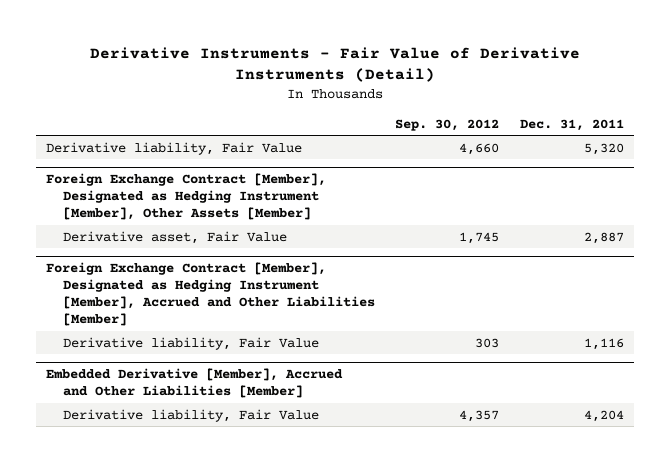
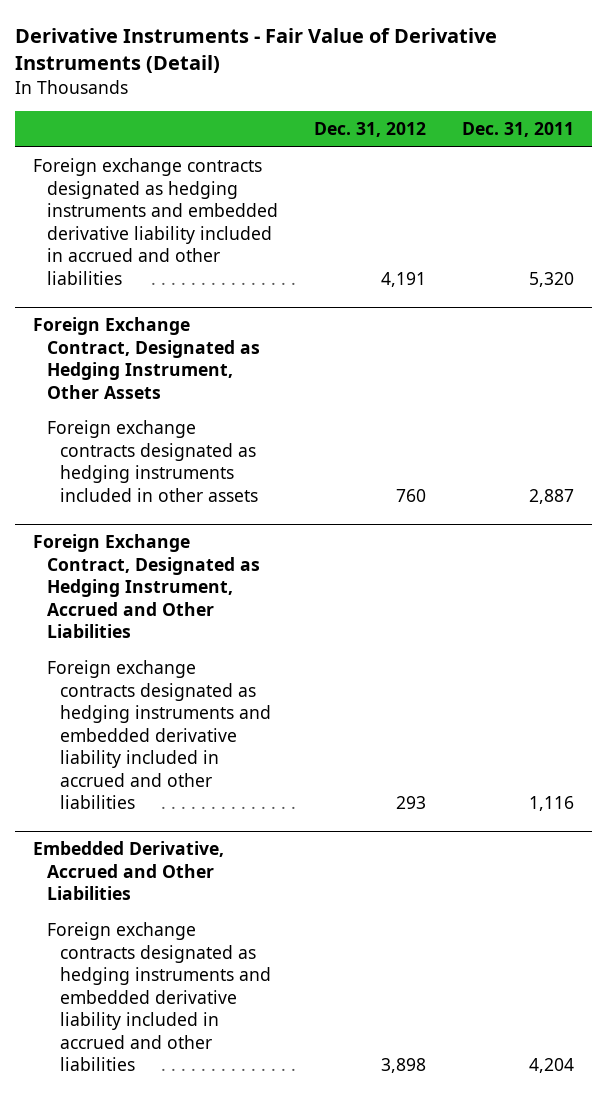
[395,118,500,131] Sep. 30, 2012 -> none
none -> [313,122,426,138] Dec. 31, 2012
[46,141,303,155] Derivative liability, Fair Value -> [33,158,278,285] Foreign exchange contracts designated as hedging instruments and embedded derivative liability included in accrued and other liabilities
[46,173,327,221] Foreign Exchange Contract [Member], Designated as Hedging Instrument [Member], Other Assets [Member] -> [33,317,260,399] Foreign Exchange Contract, Designated as Hedging Instrument, Other Assets
[63,230,288,244] Derivative asset, Fair Value -> [46,420,259,502] Foreign exchange contracts designated as hedging instruments included in other assets
[46,262,376,327] Foreign Exchange Contract [Member], Designated as Hedging Instrument [Member], Accrued and Other Liabilities [Member] -> [33,534,260,639] Foreign Exchange Contract, Designated as Hedging Instrument, Accrued and Other Liabilities
[63,336,320,350] Derivative liability, Fair Value -> [46,660,272,810] Foreign exchange contracts designated as hedging instruments and embedded derivative liability included in accrued and other liabilities
[46,368,344,399] Embedded Derivative [Member], Accrued and Other Liabilities [Member] -> [33,841,225,901] Embedded Derivative, Accrued and Other Liabilities
[63,408,320,422] Derivative liability, Fair Value -> [46,922,272,1072] Foreign exchange contracts designated as hedging instruments and embedded derivative liability included in accrued and other liabilities

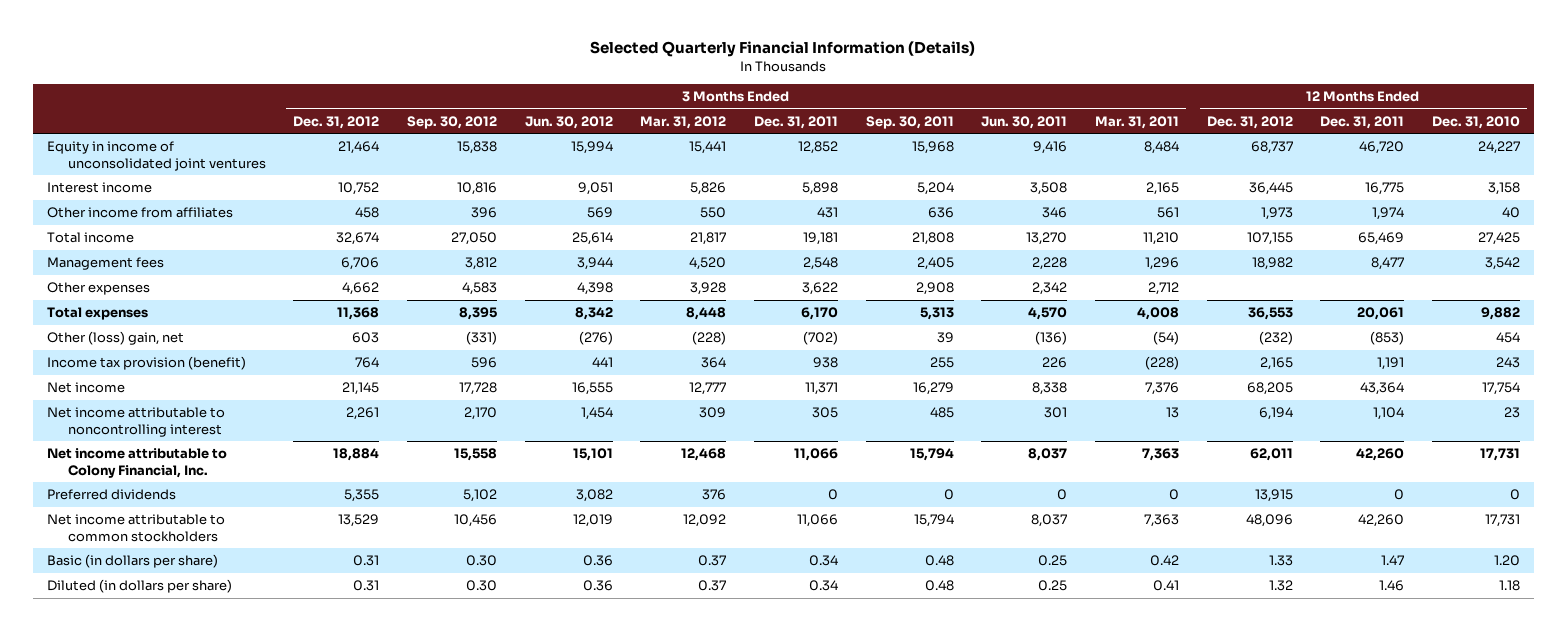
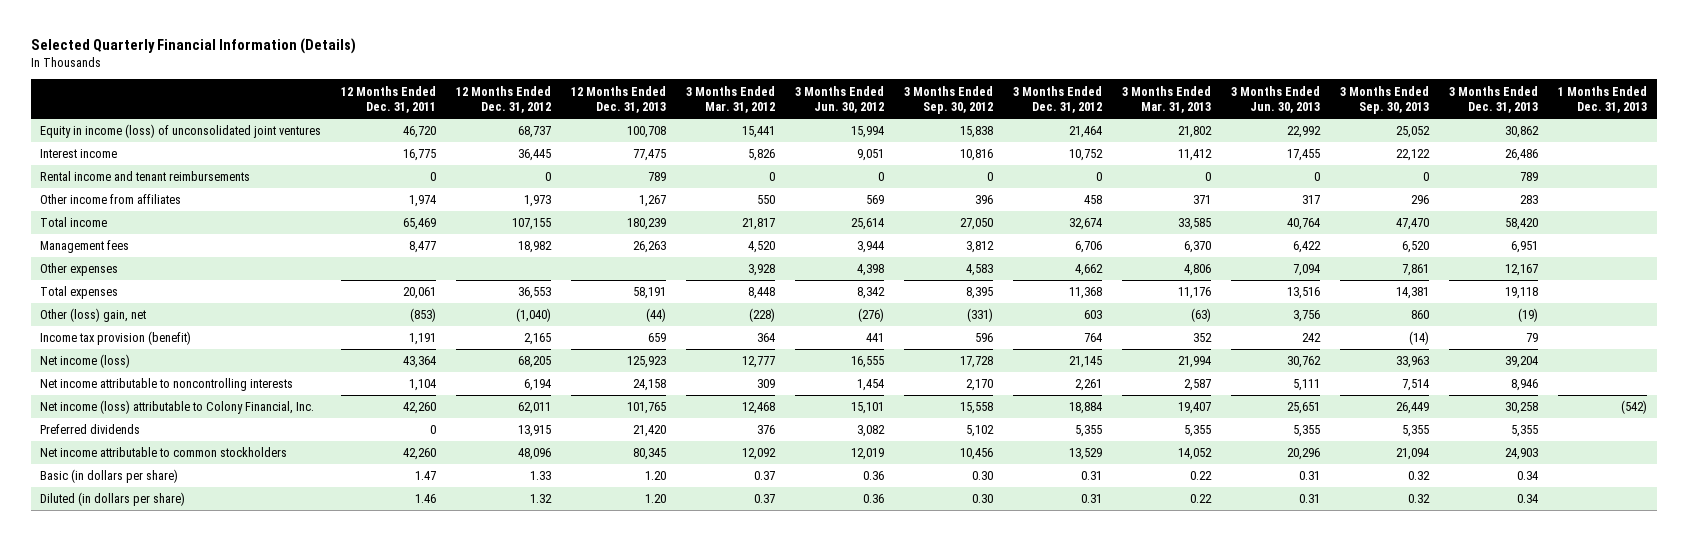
[753,115,838,129] Dec. 31, 2011 -> none
[865,115,954,129] Sep. 30, 2011 -> none
[981,115,1068,129] Jun. 30, 2011 -> none
[1094,115,1179,129] Mar. 31, 2011 -> none
[1431,115,1520,129] Dec. 31, 2010 -> none
none -> [571,85,667,113] 12 Months Ended Dec. 31, 2013
none -> [1122,85,1212,113] 3 Months Ended Mar. 31, 2013
none -> [1230,85,1320,113] 3 Months Ended Jun. 30, 2013
none -> [1339,85,1429,114] 3 Months Ended Sep. 30, 2013
none -> [1448,85,1538,113] 3 Months Ended Dec. 31, 2013
none -> [1557,85,1647,113] 1 Months Ended Dec. 31, 2013
[46,141,266,171] Equity in income of unconsolidated joint ventures -> [40,124,322,139] Equity in income (loss) of unconsolidated joint ventures
none -> [40,171,251,182] Rental income and tenant reimbursements
[1258,331,1293,346] (232) -> [516,308,552,323] (1,040)
[46,382,125,394] Net income -> [40,354,131,369] Net income (loss)
[46,407,225,437] Net income attributable to noncontrolling interest -> [40,378,294,392] Net income attributable to noncontrolling interests
[46,448,227,478] Net income attributable to Colony Financial, Inc. -> [40,400,315,415] Net income (loss) attributable to Colony Financial, Inc.

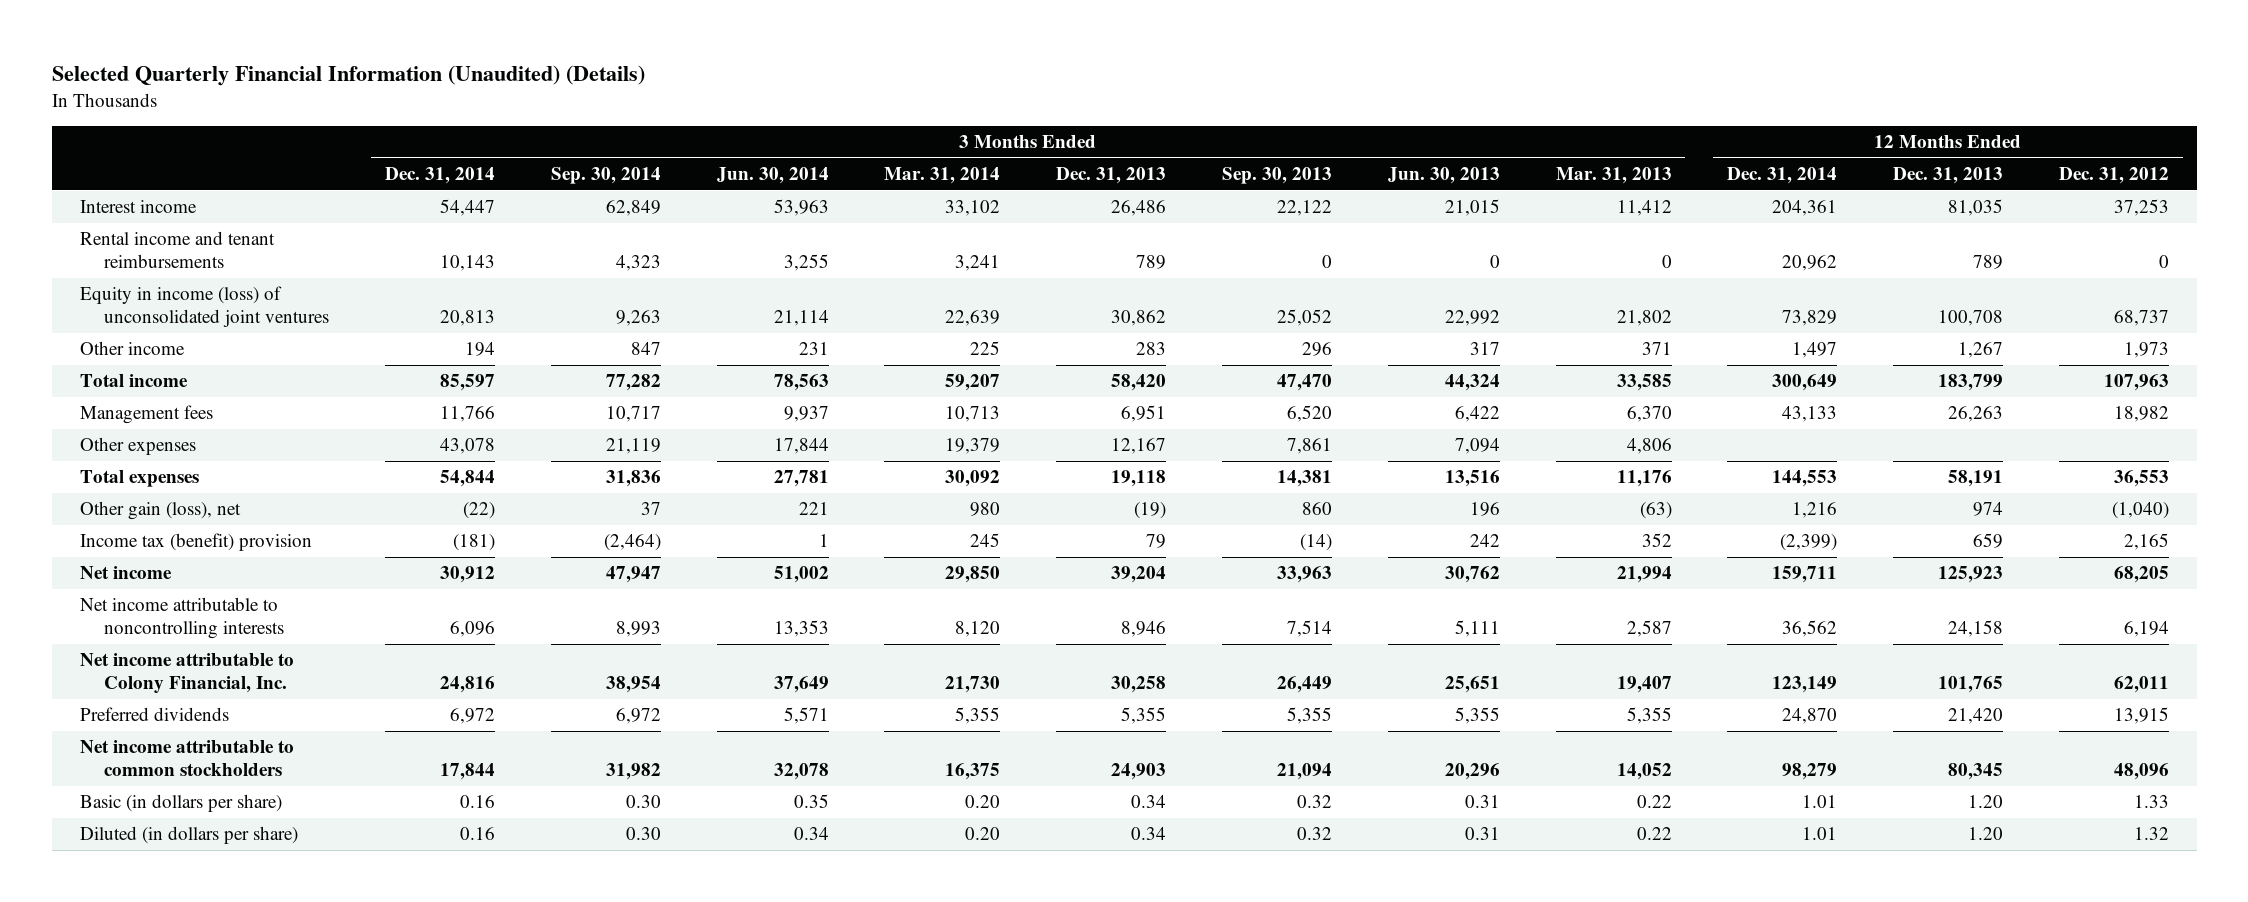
[30,37,356,54] Selected Quarterly Financial Information (Details) -> [51,65,645,87] Selected Quarterly Financial Information (Unaudited) (Details)
[341,85,437,113] 12 Months Ended Dec. 31, 2011 -> none
[686,85,776,113] 3 Months Ended Mar. 31, 2012 -> none
[795,85,885,113] 3 Months Ended Jun. 30, 2012 -> none
[904,85,994,114] 3 Months Ended Sep. 30, 2012 -> none
[1013,85,1103,113] 3 Months Ended Dec. 31, 2012 -> none
[1557,85,1647,113] 1 Months Ended Dec. 31, 2013 -> none
none -> [385,166,496,184] Dec. 31, 2014
none -> [550,166,661,184] Sep. 30, 2014
none -> [716,166,829,184] Jun. 30, 2014
none -> [884,166,1001,184] Mar. 31, 2014
none -> [1727,166,1838,184] Dec. 31, 2014
[518,149,552,162] 36,445 -> [2113,199,2169,217] 37,253
[633,149,667,162] 77,475 -> [1948,199,2004,217] 81,035
[1286,149,1320,162] 17,455 -> [1444,199,1500,217] 21,015
[40,124,322,139] Equity in income (loss) of unconsolidated joint ventures -> [79,286,330,328] Equity in income (loss) of unconsolidated joint ventures
[40,194,182,205] Other income from affiliates -> [79,341,185,356] Other income
[512,218,552,231] 107,155 -> [2103,374,2169,392] 107,963
[627,218,667,231] 180,239 -> [1938,374,2004,392] 183,799
[1286,218,1320,231] 40,764 -> [1444,374,1500,392] 44,324
[40,308,147,323] Other (loss) gain, net -> [79,501,241,521] Other gain (loss), net
[646,308,667,323] (44) -> [1973,502,2004,517] 974
[1292,310,1320,323] 3,756 -> [1469,502,1500,517] 196
[40,331,192,346] Income tax provision (benefit) -> [79,533,312,552] Income tax (benefit) provision
[40,354,131,369] Net income (loss) -> [79,566,172,580] Net income
[40,400,315,415] Net income (loss) attributable to Colony Financial, Inc. -> [79,653,294,694] Net income attributable to Colony Financial, Inc.

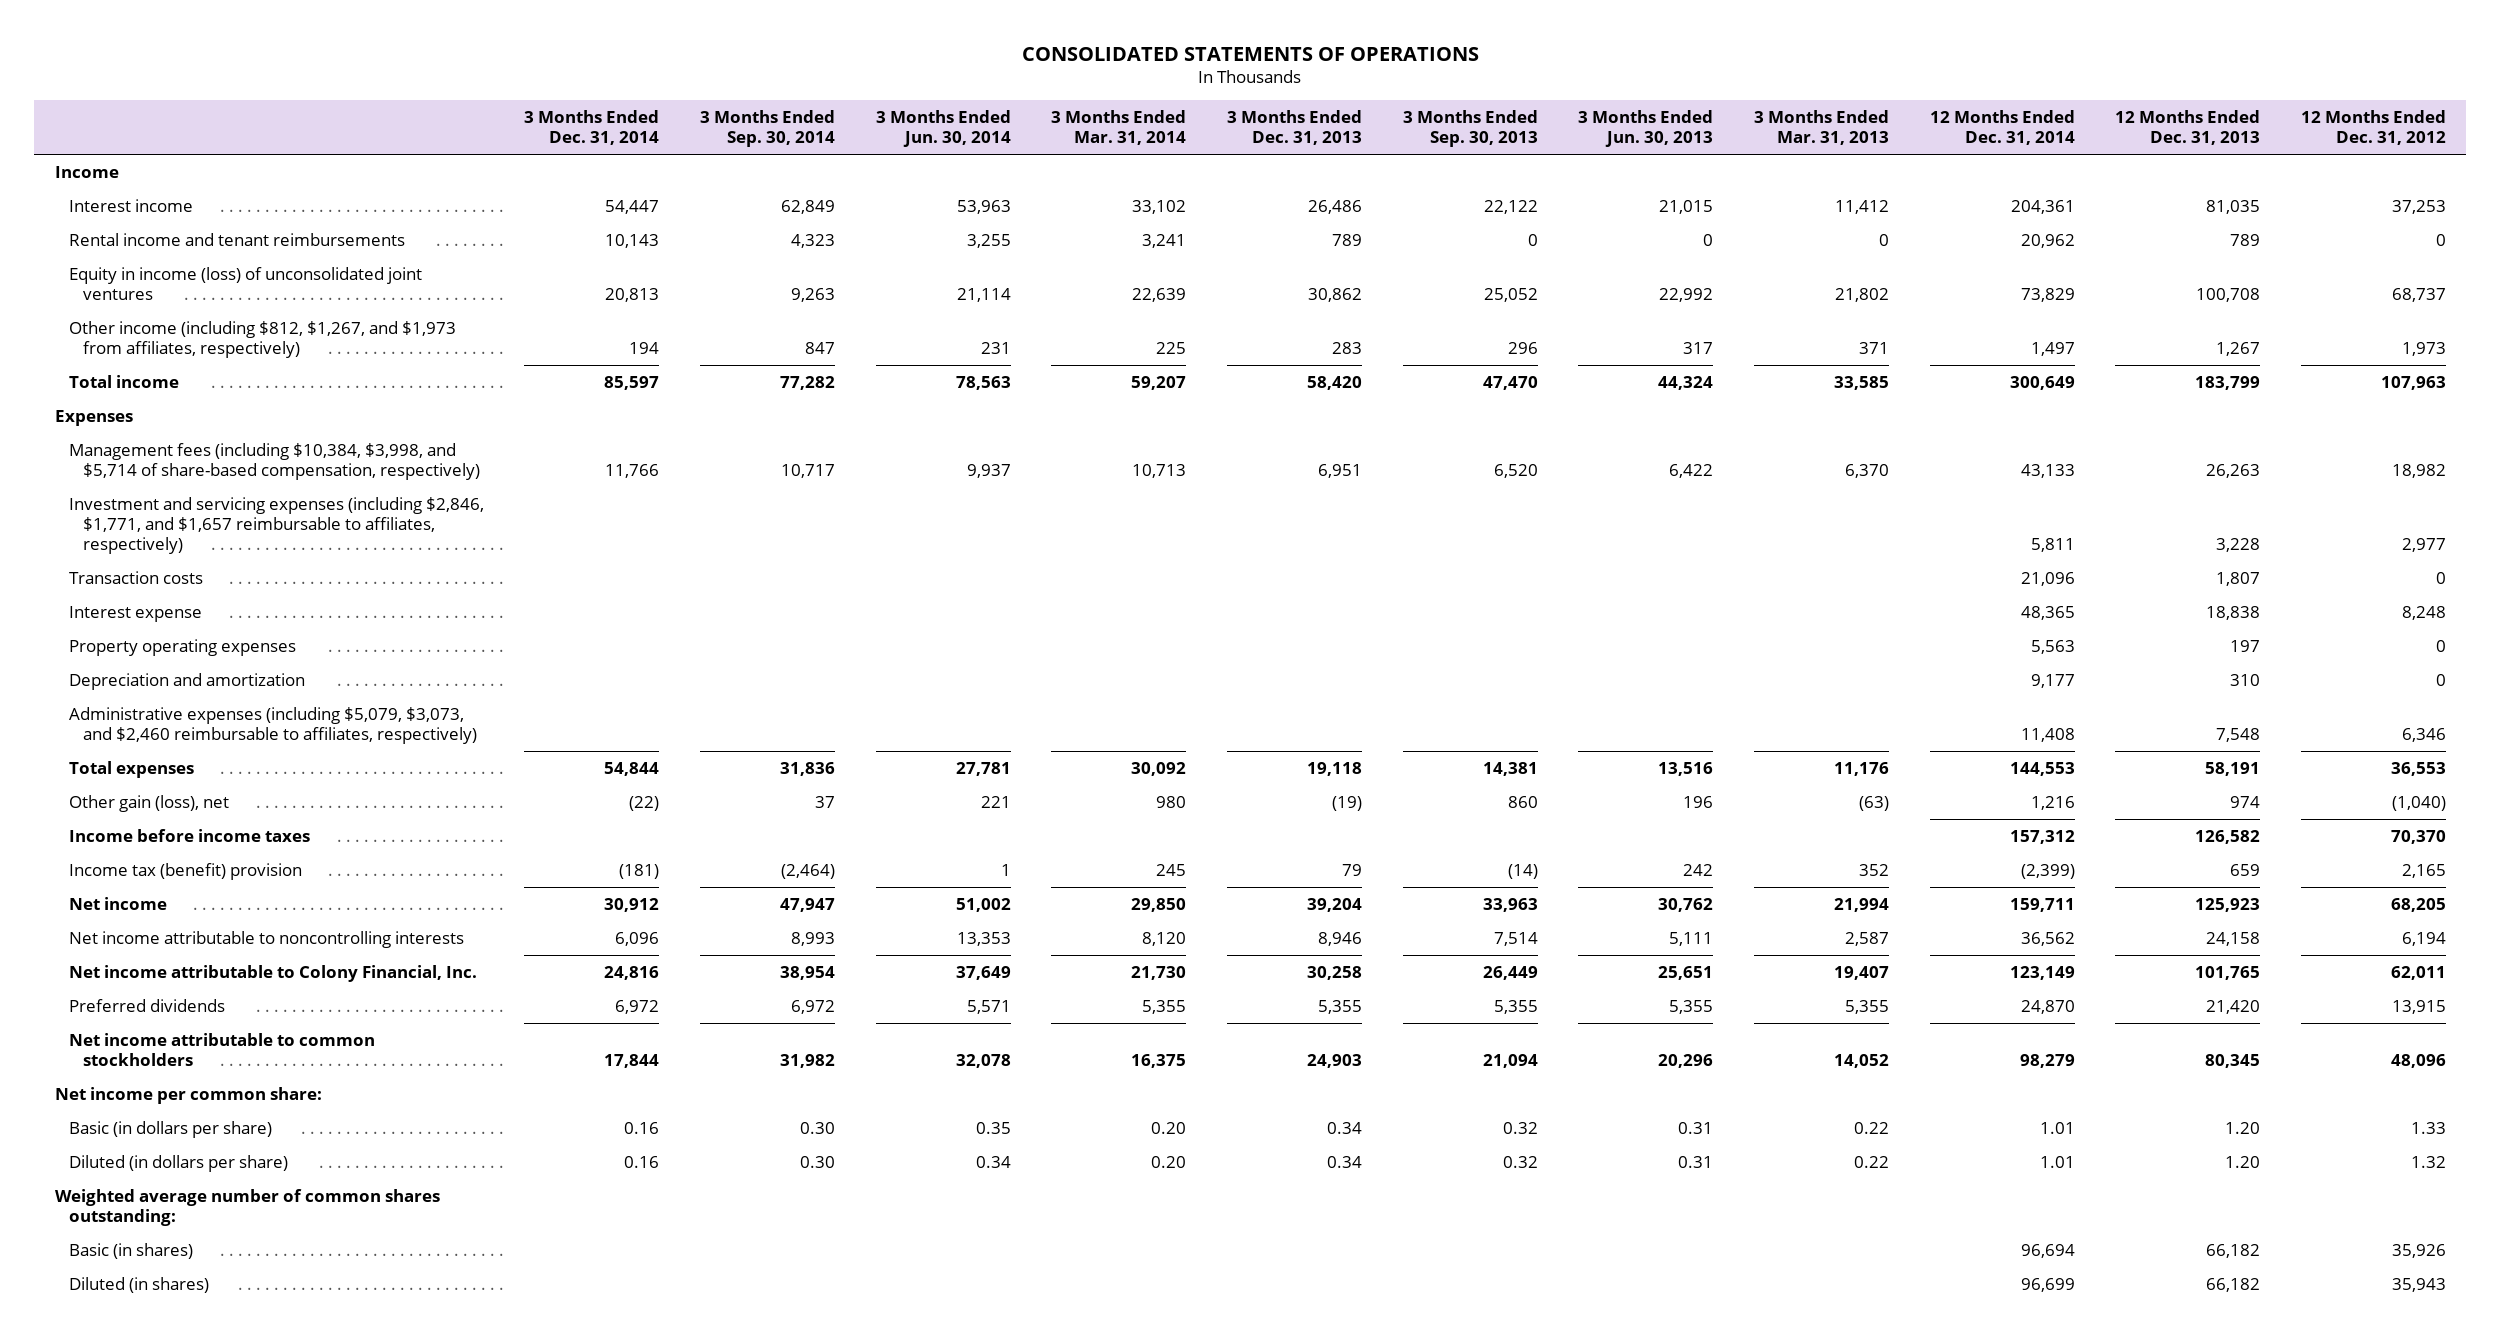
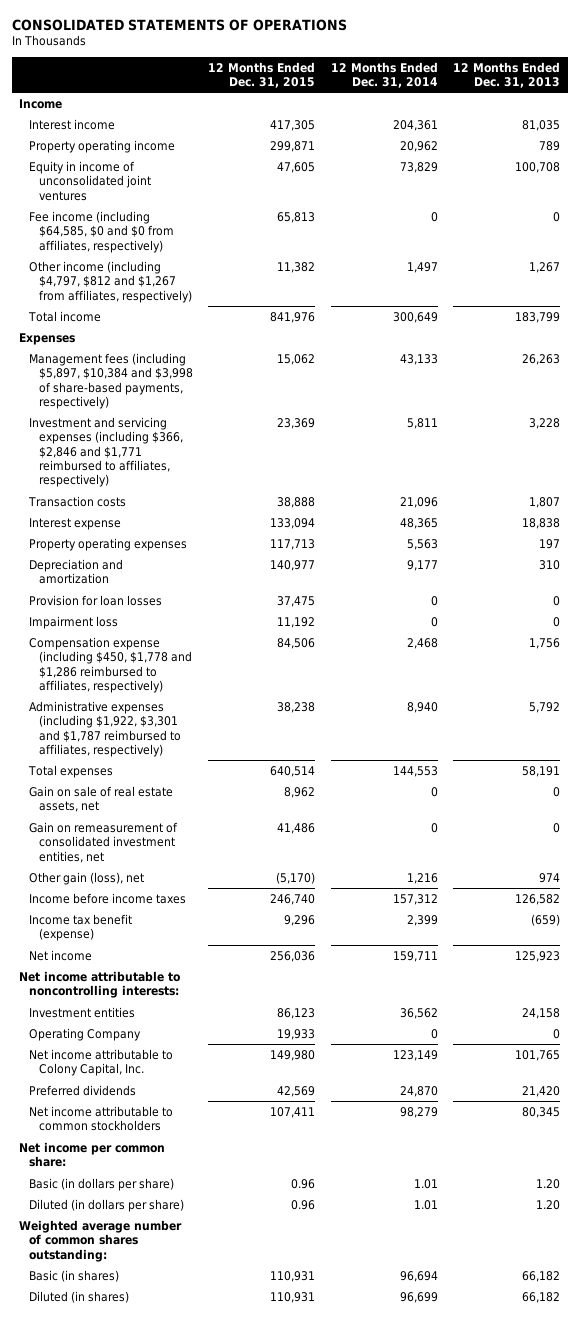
[524,110,660,146] 3 Months Ended Dec. 31, 2014 -> none
[700,110,836,148] 3 Months Ended Sep. 30, 2014 -> none
[875,110,1011,148] 3 Months Ended Jun. 30, 2014 -> none
[1051,110,1187,146] 3 Months Ended Mar. 31, 2014 -> none
[1226,110,1362,146] 3 Months Ended Dec. 31, 2013 -> none
[1402,110,1538,148] 3 Months Ended Sep. 30, 2013 -> none
[1578,110,1714,148] 3 Months Ended Jun. 30, 2013 -> none
[1753,110,1889,146] 3 Months Ended Mar. 31, 2013 -> none
[2300,110,2446,146] 12 Months Ended Dec. 31, 2012 -> none
none -> [208,61,316,88] 12 Months Ended Dec. 31, 2015
[68,232,405,246] Rental income and tenant reimbursements -> [29,139,176,153] Property operating income
[68,266,422,300] Equity in income (loss) of unconsolidated joint ventures -> [29,160,151,201] Equity in income of unconsolidated joint ventures
none -> [29,210,174,253] Fee income (including $64,585, $0 and $0 from affiliates, respectively)
[68,320,456,358] Other income (including $812, $1,267, and $1,973 from affiliates, respectively) -> [29,260,192,303] Other income (including $4,797, $812 and $1,267 from affiliates, respectively)
[68,442,480,480] Management fees (including $10,384, $3,998, and $5,714 of share-based compensation, respectively) -> [29,352,193,410] Management fees (including $5,897, $10,384 and $3,998 of share-based payments, respectively)
[68,496,484,555] Investment and servicing expenses (including $2,846, $1,771, and $1,657 reimbursable to affiliates, respectively) -> [29,416,183,488] Investment and servicing expenses (including $366, $2,846 and $1,771 reimbursed to affiliates, respectively)
none -> [29,594,163,606] Provision for loan losses
none -> [29,615,119,629] Impairment loss
none -> [29,636,192,694] Compensation expense (including $450, $1,778 and $1,286 reimbursed to affiliates, respectively)
[68,706,477,744] Administrative expenses (including $5,079, $3,073, and $2,460 reimbursable to affiliates, respectively) -> [29,700,181,758] Administrative expenses (including $1,922, $3,301 and $1,787 reimbursed to affiliates, respectively)
[2020,727,2075,742] 11,408 -> [406,701,438,713] 8,940
[2216,727,2261,742] 7,548 -> [529,701,561,713] 5,792
none -> [29,785,174,813] Gain on sale of real estate assets, net
none -> [29,821,179,863] Gain on remeasurement of consolidated investment entities, net
[68,862,302,880] Income tax (benefit) provision -> [29,913,133,942] Income tax benefit (expense)
[2020,863,2075,879] (2,399) -> [406,914,438,926] 2,399
[2230,863,2261,876] 659 -> [531,913,561,926] (659)
none -> [19,970,181,999] Net income attributable to noncontrolling interests:
[68,930,464,948] Net income attributable to noncontrolling interests -> [29,1006,136,1018] Investment entities
none -> [29,1027,142,1041] Operating Company
[68,964,477,982] Net income attributable to Colony Financial, Inc. -> [29,1048,174,1077] Net income attributable to Colony Capital, Inc.

